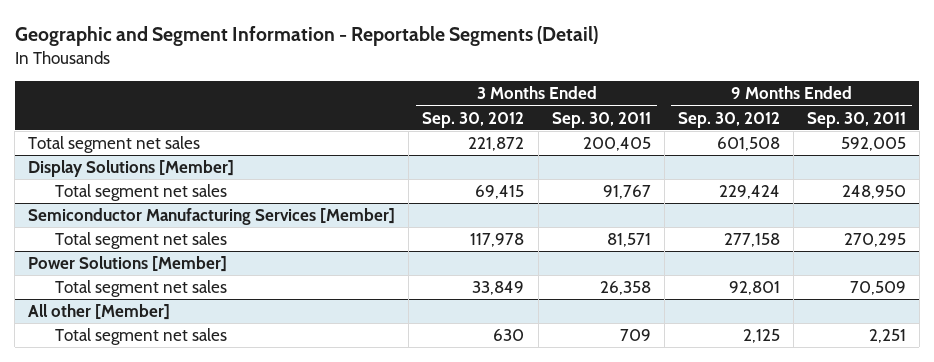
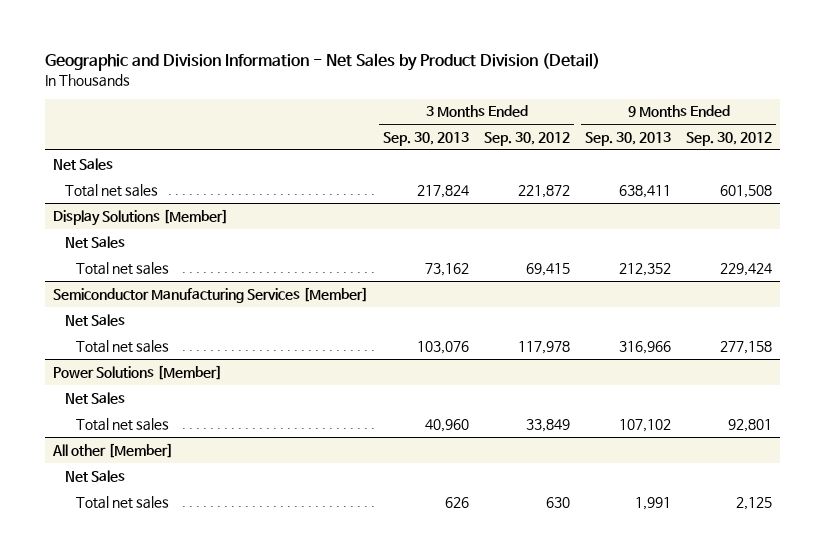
[14,26,598,47] Geographic and Segment Information - Reportable Segments (Detail) -> [45,53,601,72] Geographic and Division Information - Net Sales by Product Division (Detail)
[551,111,651,128] Sep. 30, 2011 -> none
[806,111,906,128] Sep. 30, 2011 -> none
none -> [382,131,469,146] Sep. 30, 2013
none -> [585,131,672,146] Sep. 30, 2013
none -> [52,157,113,170] Net Sales
[28,136,201,154] Total segment net sales -> [64,183,158,197] Total net sales
none -> [64,235,125,248] Net Sales
[54,184,227,202] Total segment net sales -> [76,261,170,275] Total net sales
none -> [64,313,125,326] Net Sales
[54,232,227,250] Total segment net sales -> [76,339,170,353] Total net sales
none -> [64,391,125,404] Net Sales
[54,280,227,298] Total segment net sales -> [76,417,170,431] Total net sales
none -> [64,469,125,482] Net Sales
[54,328,227,346] Total segment net sales -> [76,495,170,509] Total net sales

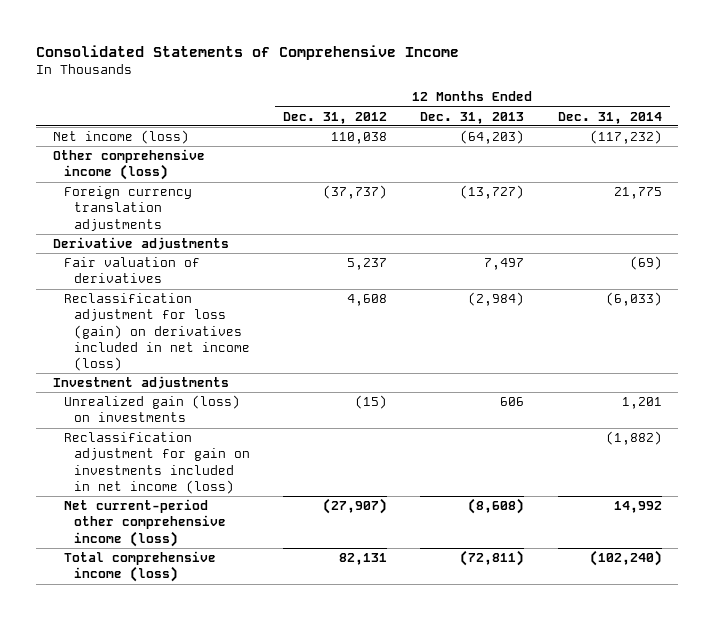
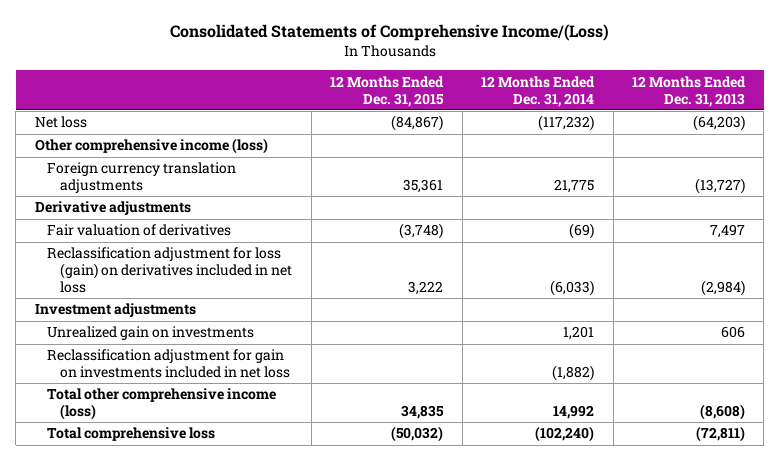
[36,44,460,60] Consolidated Statements of Comprehensive Income -> [169,24,609,42] Consolidated Statements of Comprehensive Income/(Loss)
[283,111,388,124] Dec. 31, 2012 -> none
none -> [330,75,445,107] 12 Months Ended Dec. 31, 2015
[53,130,190,145] Net income (loss) -> [34,116,87,129] Net loss
[63,293,250,371] Reclassification adjustment for loss (gain) on derivatives included in net income (loss) -> [47,247,293,294] Reclassification adjustment for loss (gain) on derivatives included in net loss
[63,395,240,423] Unrealized gain (loss) on investments -> [47,326,255,341] Unrealized gain on investments
[63,432,250,494] Reclassification adjustment for gain on investments included in net income (loss) -> [47,349,291,379] Reclassification adjustment for gain on investments included in net loss
[63,499,226,547] Net current-period other comprehensive income (loss) -> [47,388,277,421] Total other comprehensive income (loss)
[63,551,216,583] Total comprehensive income (loss) -> [47,427,216,442] Total comprehensive loss

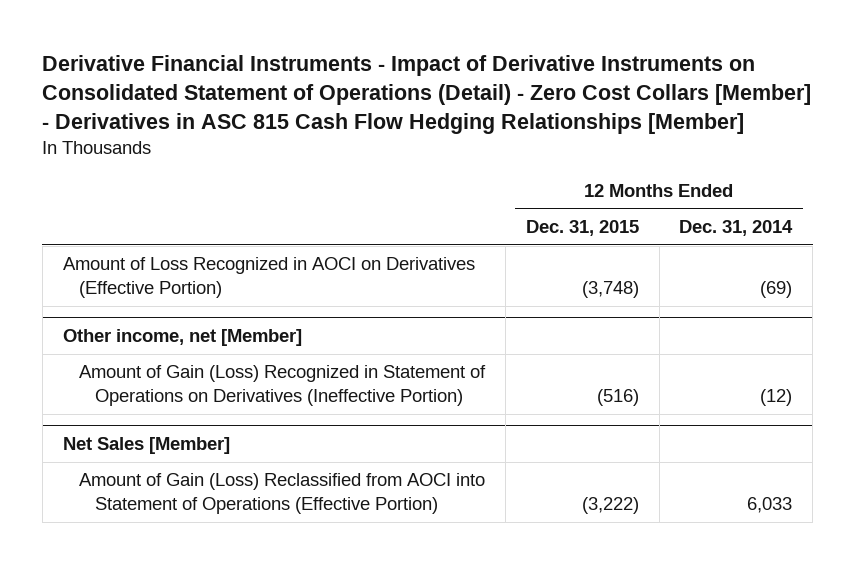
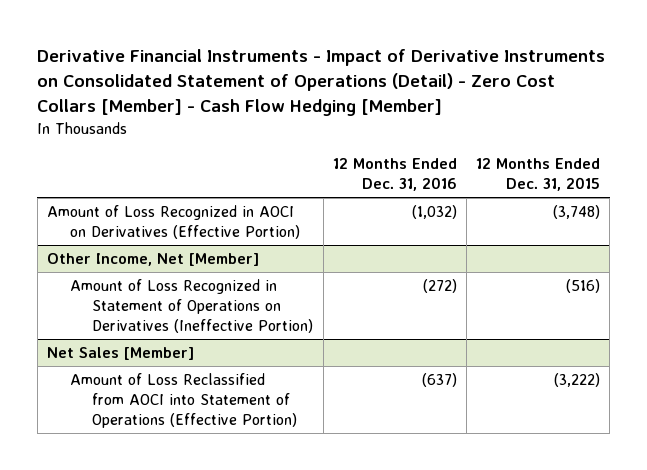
[42,55,812,135] Derivative Financial Instruments - Impact of Derivative Instruments on Consolidated Statement of Operations (Detail) - Zero Cost Collars [Member] - Derivatives in ASC 815 Cash Flow Hedging Relationships [Member] -> [37,49,606,117] Derivative Financial Instruments - Impact of Derivative Instruments on Consolidated Statement of Operations (Detail) - Zero Cost Collars [Member] - Cash Flow Hedging [Member]
[679,220,794,237] Dec. 31, 2014 -> none
none -> [332,158,457,192] 12 Months Ended Dec. 31, 2016
[62,329,302,347] Other income, net [Member] -> [47,252,260,266] Other Income, Net [Member]
[78,365,486,407] Amount of Gain (Loss) Recognized in Statement of Operations on Derivatives (Ineffective Portion) -> [69,278,314,333] Amount of Loss Recognized in Statement of Operations on Derivatives (Ineffective Portion)
[78,473,485,515] Amount of Gain (Loss) Reclassified from AOCI into Statement of Operations (Effective Portion) -> [69,372,298,428] Amount of Loss Reclassified from AOCI into Statement of Operations (Effective Portion)

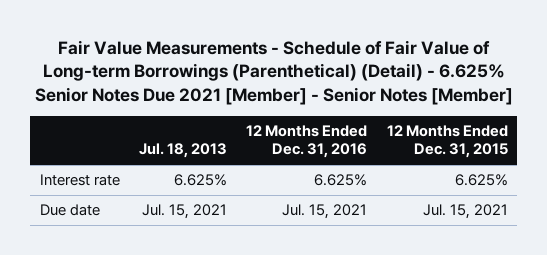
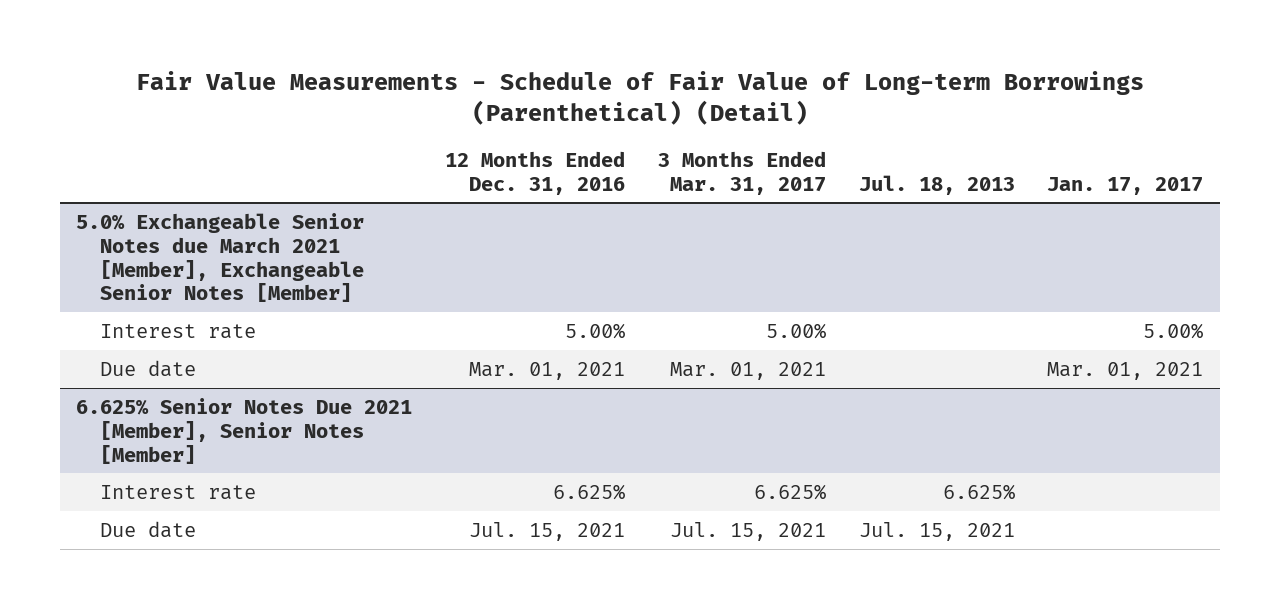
[34,39,513,105] Fair Value Measurements - Schedule of Fair Value of Long-term Borrowings (Parenthetical) (Detail) - 6.625% Senior Notes Due 2021 [Member] - Senior Notes [Member] -> [135,71,1144,126] Fair Value Measurements - Schedule of Fair Value of Long-term Borrowings (Parenthetical) (Detail)
[386,125,508,159] 12 Months Ended Dec. 31, 2015 -> none
none -> [657,150,826,195] 3 Months Ended Mar. 31, 2017
none -> [1047,176,1204,195] Jan. 17, 2017
none -> [76,212,365,303] 5.0% Exchangeable Senior Notes due March 2021 [Member], Exchangeable Senior Notes [Member]
none -> [100,323,257,339] Interest rate
none -> [100,359,197,377] Due date
none -> [76,397,413,464] 6.625% Senior Notes Due 2021 [Member], Senior Notes [Member]

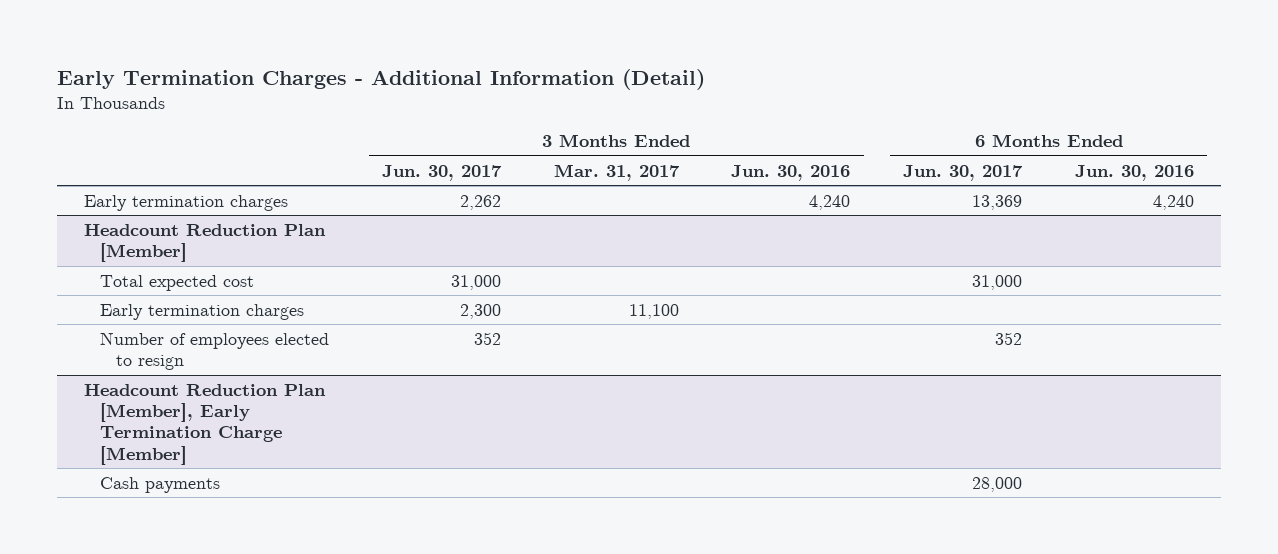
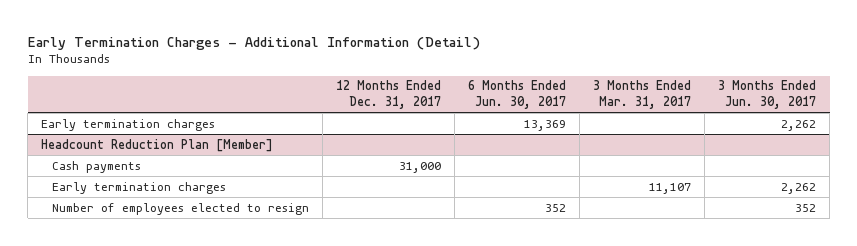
[731,164,851,181] Jun. 30, 2016 -> none
[1075,164,1195,181] Jun. 30, 2016 -> none
none -> [336,80,442,110] 12 Months Ended Dec. 31, 2017
[99,274,254,291] Total expected cost -> none
none -> [52,160,142,173] Cash payments
[459,303,501,319] 2,300 -> [781,182,817,194] 2,262
[628,303,679,319] 11,100 -> [649,182,692,194] 11,107
[83,383,326,465] Headcount Reduction Plan [Member], Early Termination Charge [Member] -> none
[99,476,220,493] Cash payments -> none

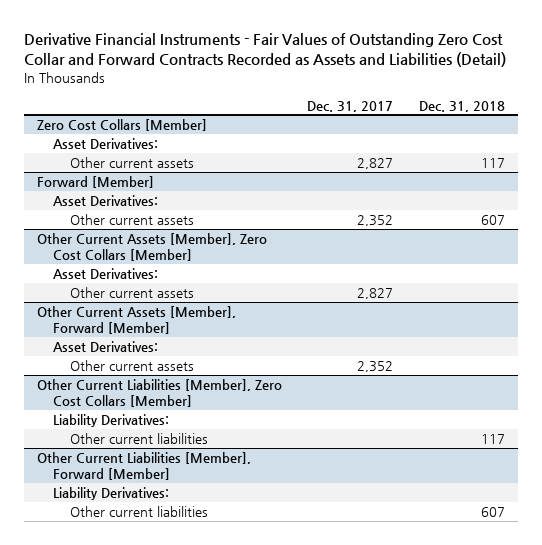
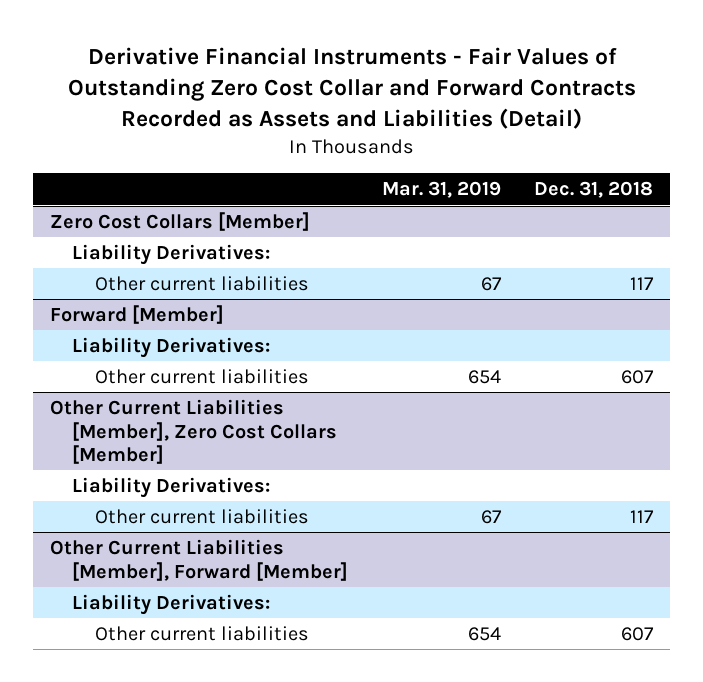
[307,100,394,112] Dec. 31, 2017 -> none
none -> [381,181,501,199] Mar. 31, 2019
[53,138,159,150] Asset Derivatives: -> none
none -> [72,244,271,266] Liability Derivatives:
[69,157,194,169] Other current assets -> [94,276,309,292] Other current liabilities
[53,195,159,207] Asset Derivatives: -> none
[36,233,267,261] Other Current Assets [Member], Zero Cost Collars [Member] -> none
[53,268,159,280] Asset Derivatives: -> none
[69,287,194,299] Other current assets -> none
[36,306,236,334] Other Current Assets [Member], Forward [Member] -> none
[53,341,159,353] Asset Derivatives: -> none
[69,360,194,372] Other current assets -> none
none -> [72,337,271,359] Liability Derivatives:
[69,214,194,226] Other current assets -> [94,369,309,385] Other current liabilities

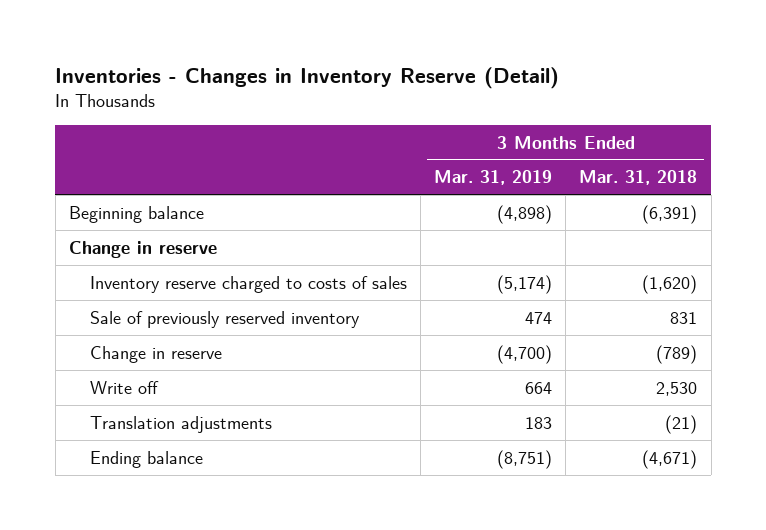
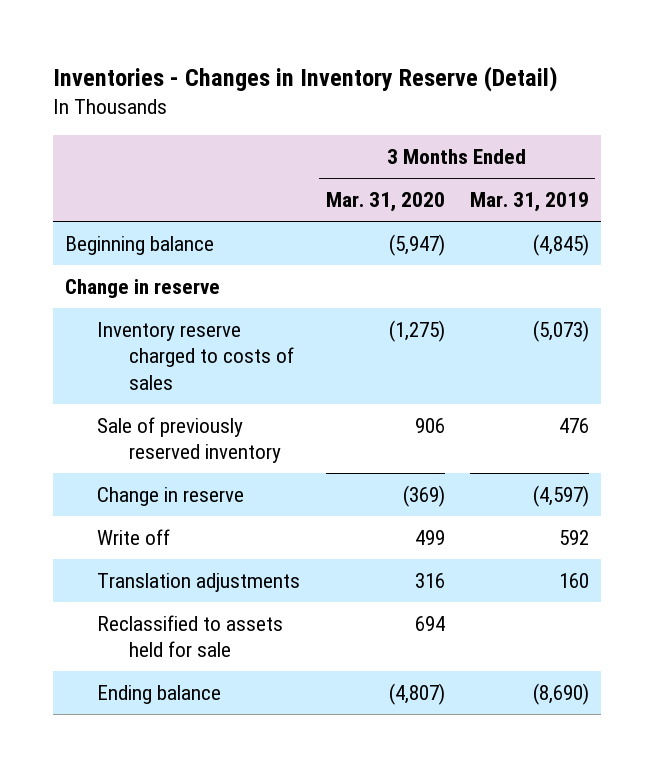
[579,170,698,186] Mar. 31, 2018 -> none
none -> [325,192,445,213] Mar. 31, 2020
[497,204,553,224] (4,898) -> [532,234,589,257] (4,845)
[497,274,553,294] (5,174) -> [532,320,589,343] (5,073)
[525,311,553,324] 474 -> [558,418,589,434] 476
[497,344,553,364] (4,700) -> [532,485,589,508] (4,597)
[525,381,553,394] 664 -> [558,530,589,546] 592
[525,416,553,429] 183 -> [558,573,589,589] 160
none -> [97,615,284,658] Reclassified to assets held for sale
[497,449,553,469] (8,751) -> [532,683,589,706] (8,690)

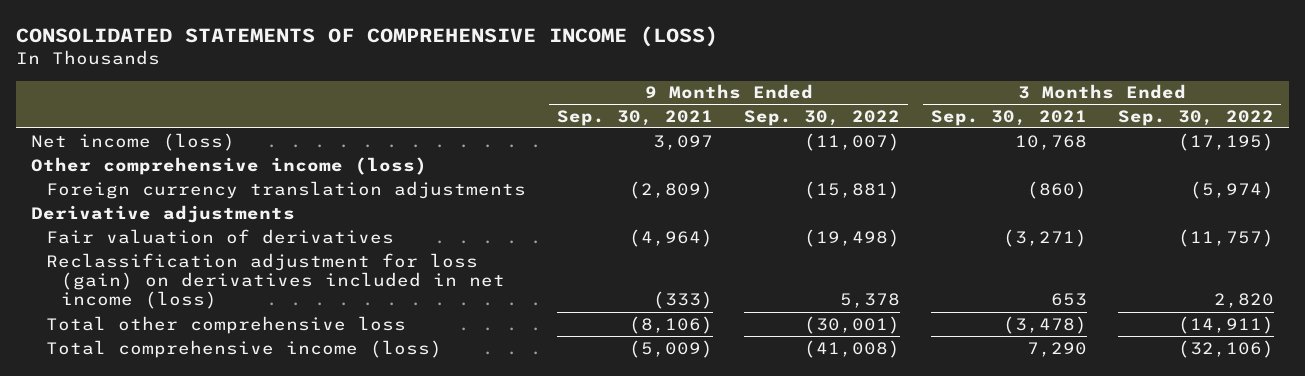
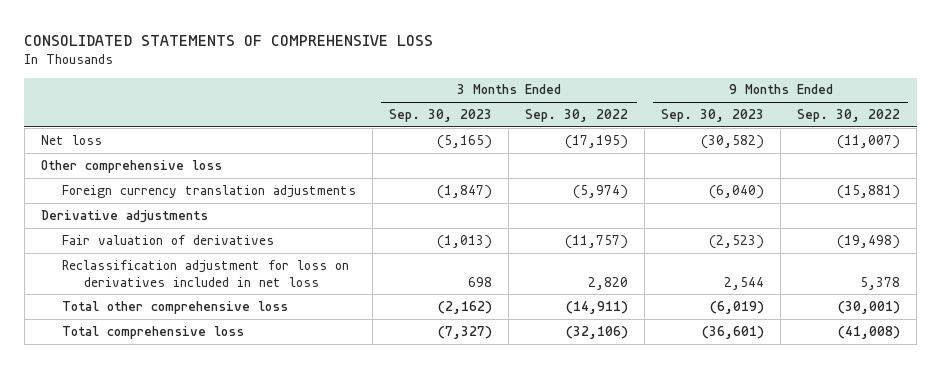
[15,25,718,47] CONSOLIDATED STATEMENTS OF COMPREHENSIVE INCOME (LOSS) -> [24,34,434,46] CONSOLIDATED STATEMENTS OF COMPREHENSIVE LOSS
[557,109,714,126] Sep. 30, 2021 -> none
[930,109,1087,126] Sep. 30, 2021 -> none
none -> [389,109,493,123] Sep. 30, 2023
none -> [661,109,765,123] Sep. 30, 2023
[31,132,236,151] Net income (loss) -> [40,134,102,145] Net loss
[31,156,428,175] Other comprehensive income (loss) -> [40,159,222,173] Other comprehensive loss
[46,252,506,310] Reclassification adjustment for loss (gain) on derivatives included in net income (loss) -> [62,259,350,287] Reclassification adjustment for loss on derivatives included in net loss
[46,339,443,358] Total comprehensive income (loss) -> [62,325,245,339] Total comprehensive loss

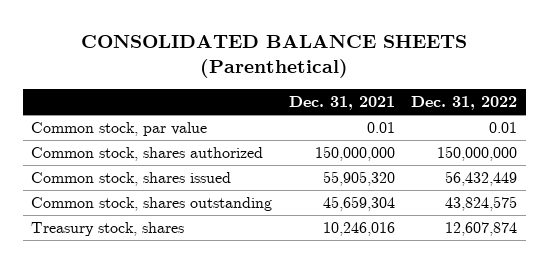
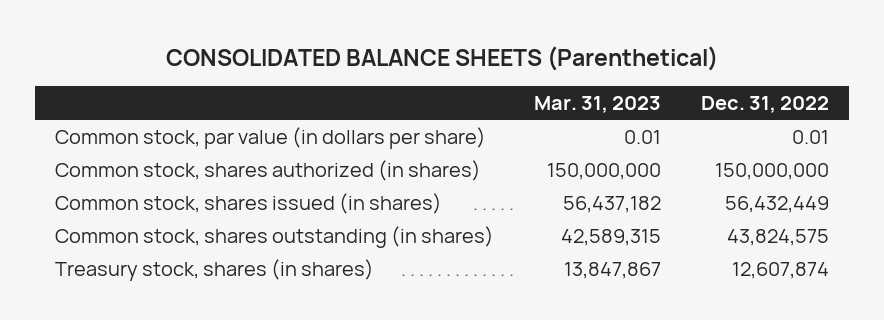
[288,96,395,111] Dec. 31, 2021 -> none
none -> [533,95,661,113] Mar. 31, 2023
[31,122,208,137] Common stock, par value -> [54,126,486,149] Common stock, par value (in dollars per share)
[31,147,264,162] Common stock, shares authorized -> [54,159,481,181] Common stock, shares authorized (in shares)
[31,172,232,187] Common stock, shares issued -> [54,192,442,214] Common stock, shares issued (in shares)
[31,197,273,212] Common stock, shares outstanding -> [54,225,494,248] Common stock, shares outstanding (in shares)
[31,222,185,237] Treasury stock, shares -> [54,258,374,281] Treasury stock, shares (in shares)

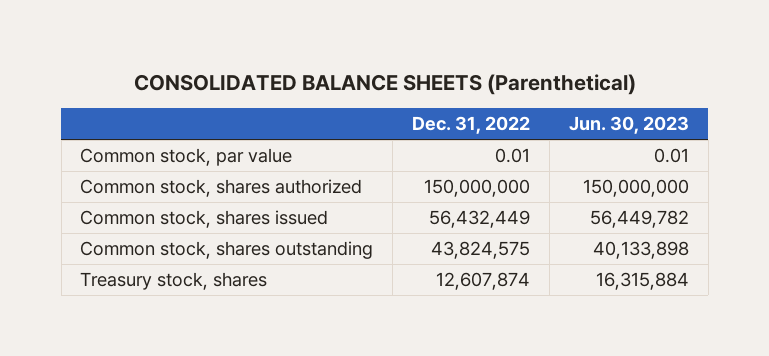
[533,95,661,113] Mar. 31, 2023 -> none
none -> [568,116,689,135] Jun. 30, 2023
[54,126,486,149] Common stock, par value (in dollars per share) -> [80,148,293,167] Common stock, par value
[54,159,481,181] Common stock, shares authorized (in shares) -> [80,179,363,198] Common stock, shares authorized
[54,192,442,214] Common stock, shares issued (in shares) -> [80,210,329,229] Common stock, shares issued
[54,225,494,248] Common stock, shares outstanding (in shares) -> [80,241,374,260] Common stock, shares outstanding
[54,258,374,281] Treasury stock, shares (in shares) -> [80,272,268,291] Treasury stock, shares

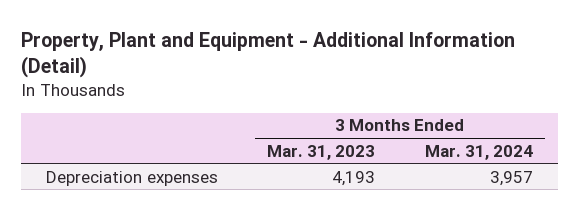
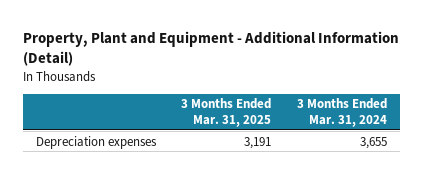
[267,144,376,160] Mar. 31, 2023 -> none
none -> [181,98,272,127] 3 Months Ended Mar. 31, 2025
[490,170,534,186] 3,957 -> [359,136,387,149] 3,655

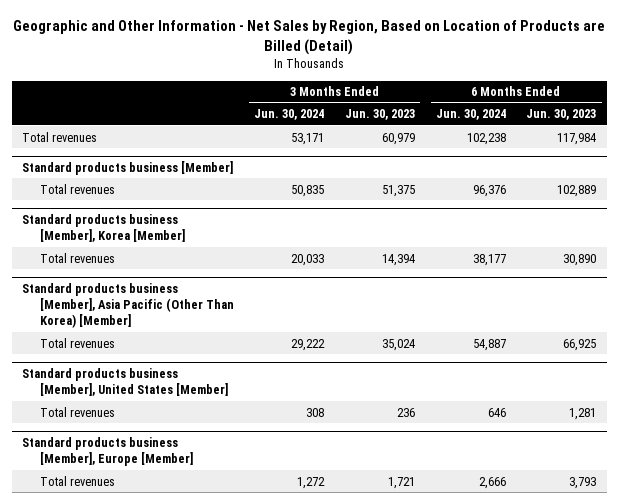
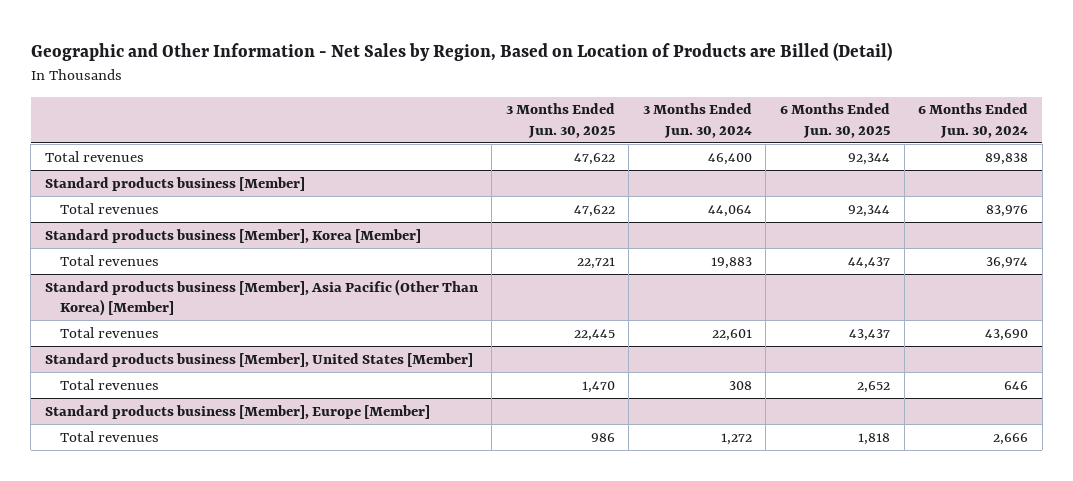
[345,109,416,121] Jun. 30, 2023 -> none
[526,109,597,121] Jun. 30, 2023 -> none
none -> [505,103,615,138] 3 Months Ended Jun. 30, 2025
none -> [780,103,891,138] 6 Months Ended Jun. 30, 2025
[291,132,325,145] 53,171 -> [707,152,752,165] 46,400
[466,132,506,145] 102,238 -> [985,152,1029,165] 89,838
[291,184,325,197] 50,835 -> [707,204,752,217] 44,064
[472,184,506,197] 96,376 -> [986,204,1029,217] 83,976
[291,253,325,266] 20,033 -> [710,256,752,269] 19,883
[472,253,506,266] 38,177 -> [986,256,1029,269] 36,974
[291,338,326,351] 29,222 -> [711,328,752,341] 22,601
[472,338,506,351] 54,887 -> [985,328,1029,341] 43,690

